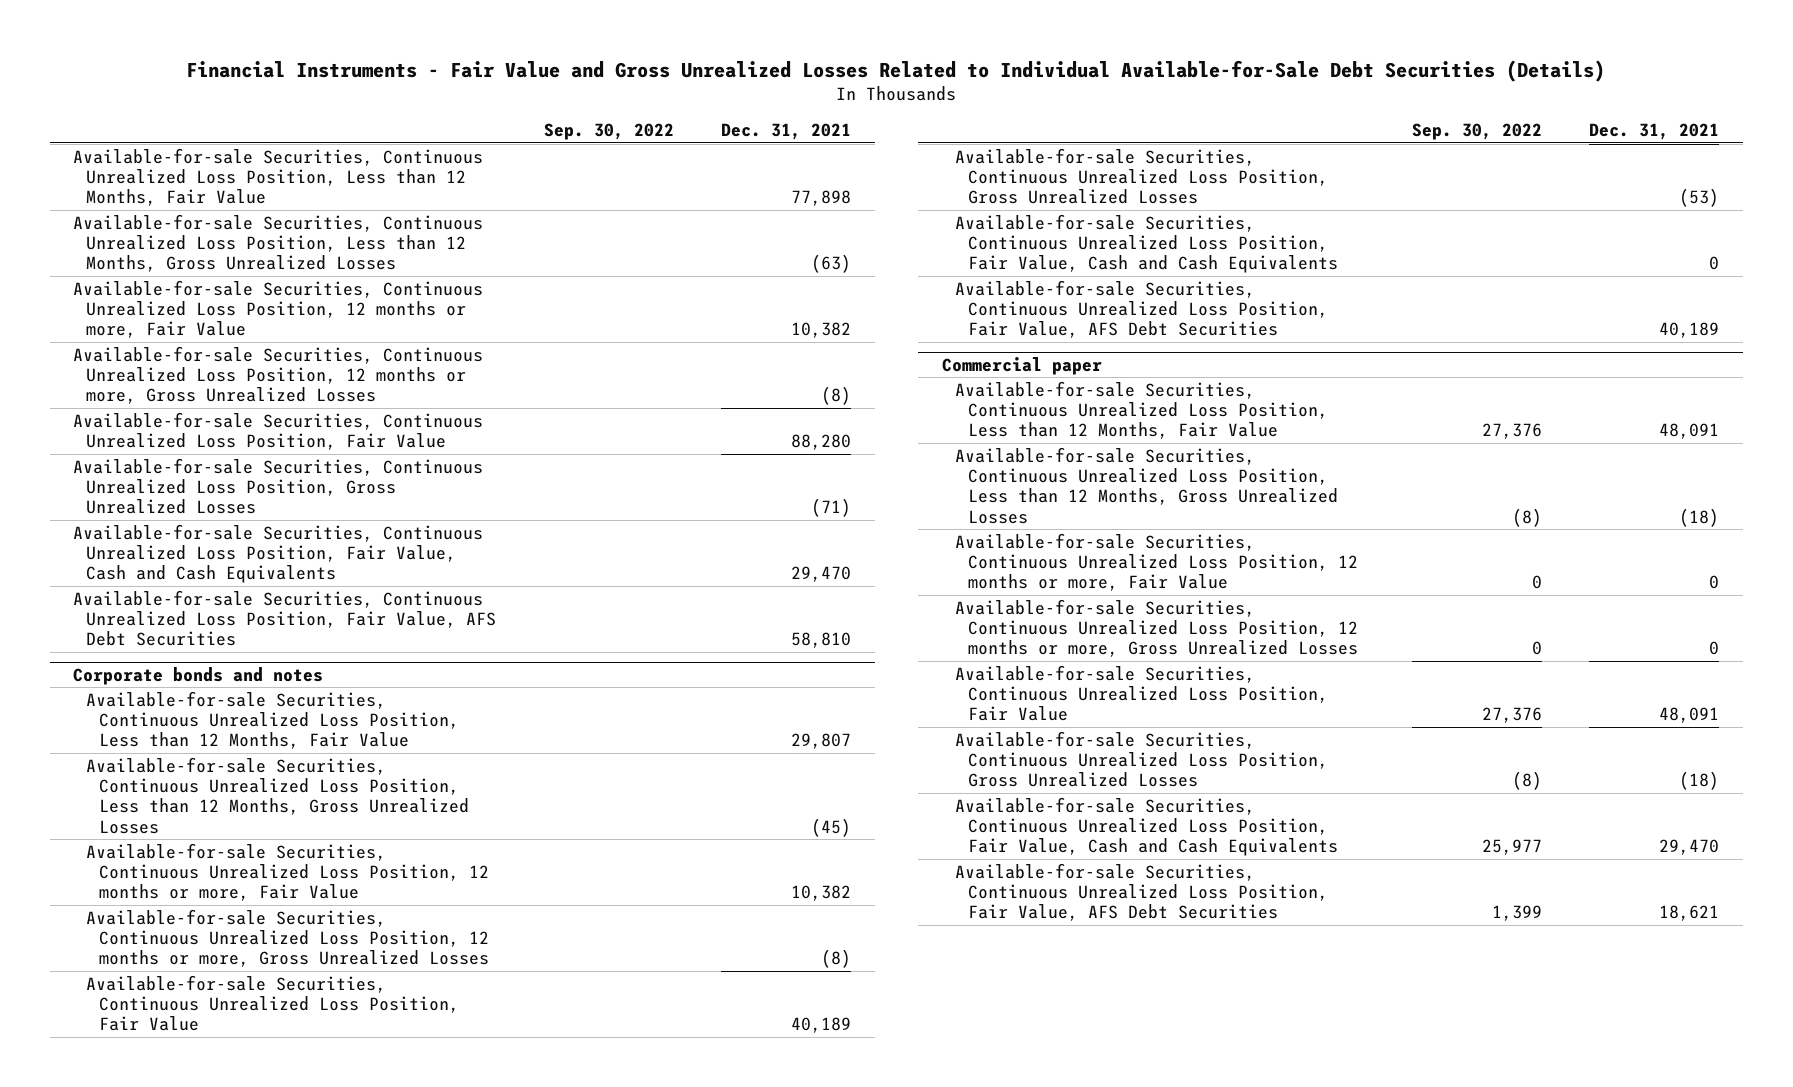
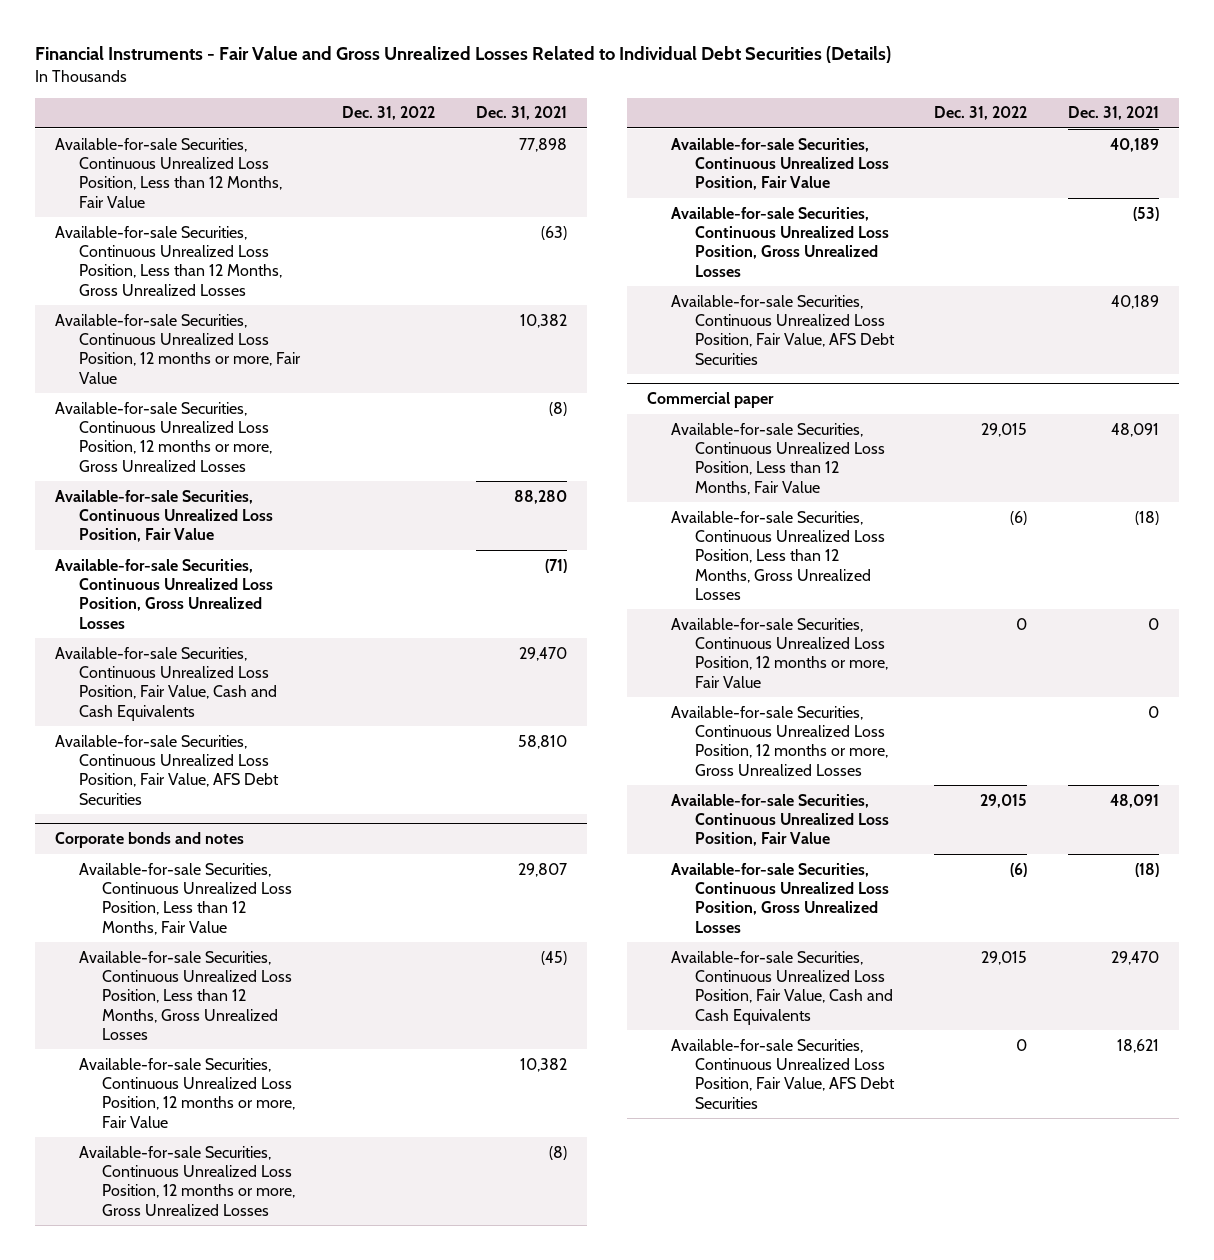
[186,59,1606,82] Financial Instruments - Fair Value and Gross Unrealized Losses Related to Individual Available-for-Sale Debt Securities (Details) -> [34,45,891,63] Financial Instruments - Fair Value and Gross Unrealized Losses Related to Individual Debt Securities (Details)
[543,123,674,141] Sep. 30, 2022 -> none
none -> [342,106,436,121] Dec. 31, 2022
[954,213,1338,274] Available-for-sale Securities, Continuous Unrealized Loss Position, Fair Value, Cash and Cash Equivalents -> none

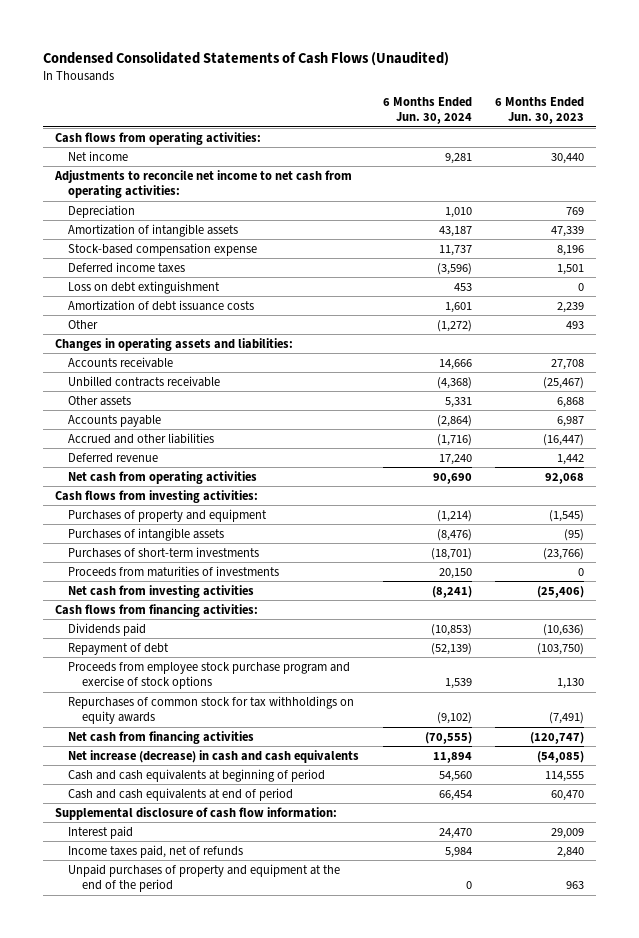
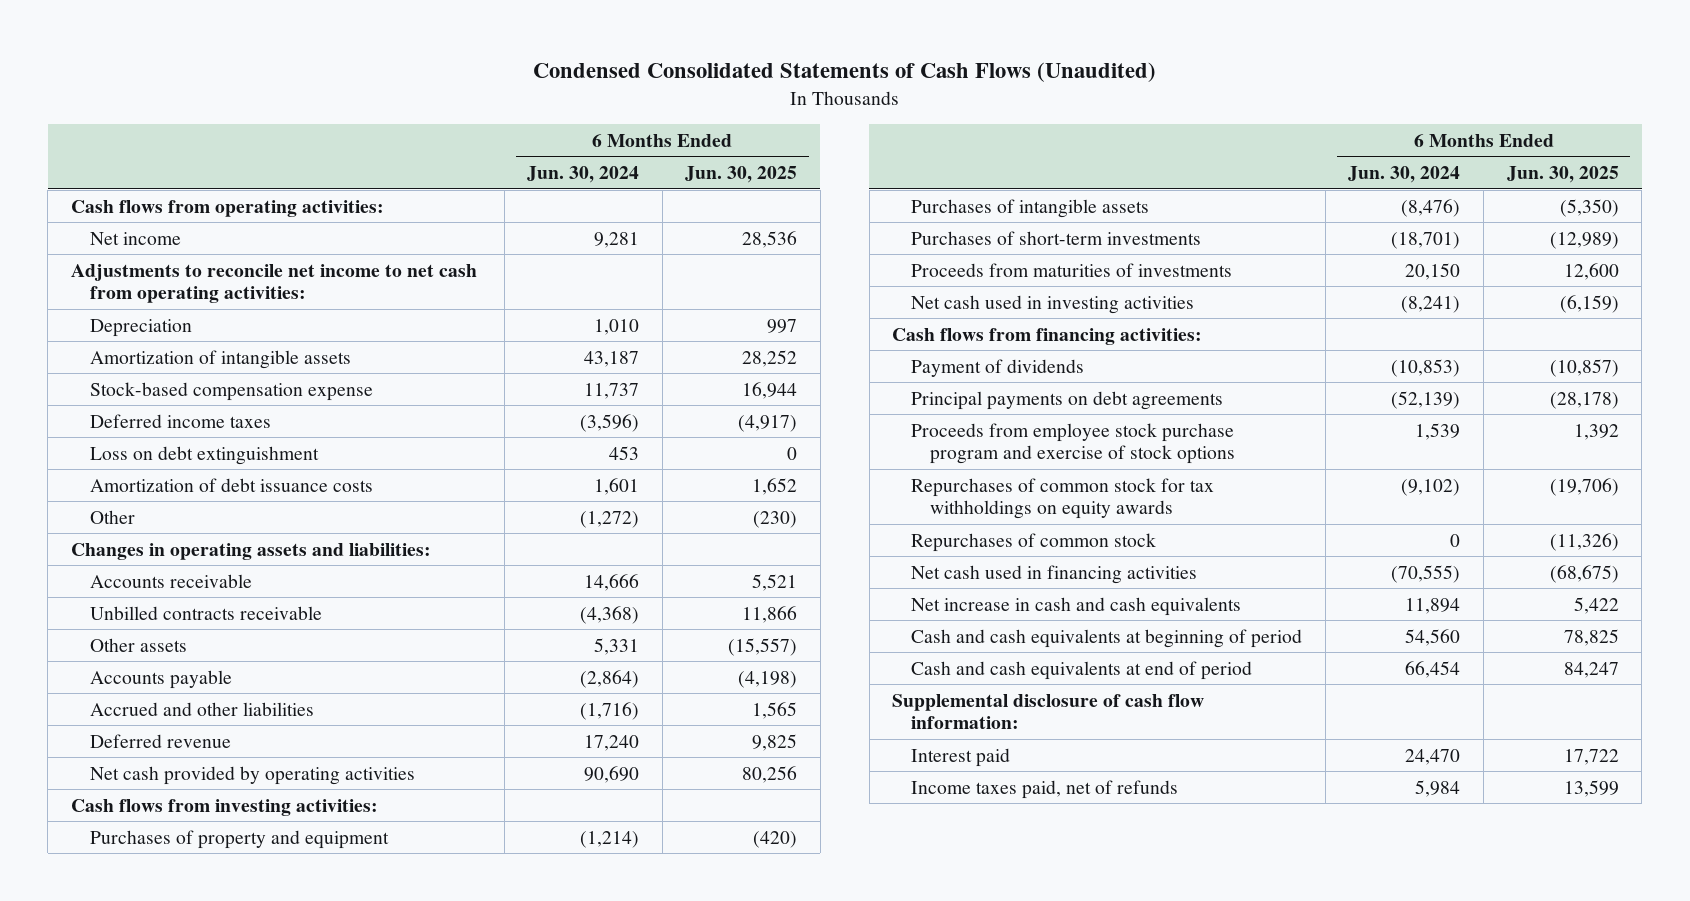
[495,97,585,125] 6 Months Ended Jun. 30, 2023 -> none
none -> [685,165,798,183] Jun. 30, 2025
[68,470,258,484] Net cash from operating activities -> [89,765,415,785] Net cash provided by operating activities
[68,584,255,598] Net cash from investing activities -> [911,294,1195,314] Net cash used in investing activities
[68,622,147,636] Dividends paid -> [911,358,1085,377] Payment of dividends
[68,642,170,655] Repayment of debt -> [911,390,1224,410] Principal payments on debt agreements
none -> [911,532,1157,552] Repurchases of common stock
[68,730,255,744] Net cash from financing activities -> [911,564,1198,584] Net cash used in financing activities
[68,749,360,763] Net increase (decrease) in cash and cash equivalents -> [911,596,1242,616] Net increase in cash and cash equivalents
[68,863,341,893] Unpaid purchases of property and equipment at the end of the period -> none

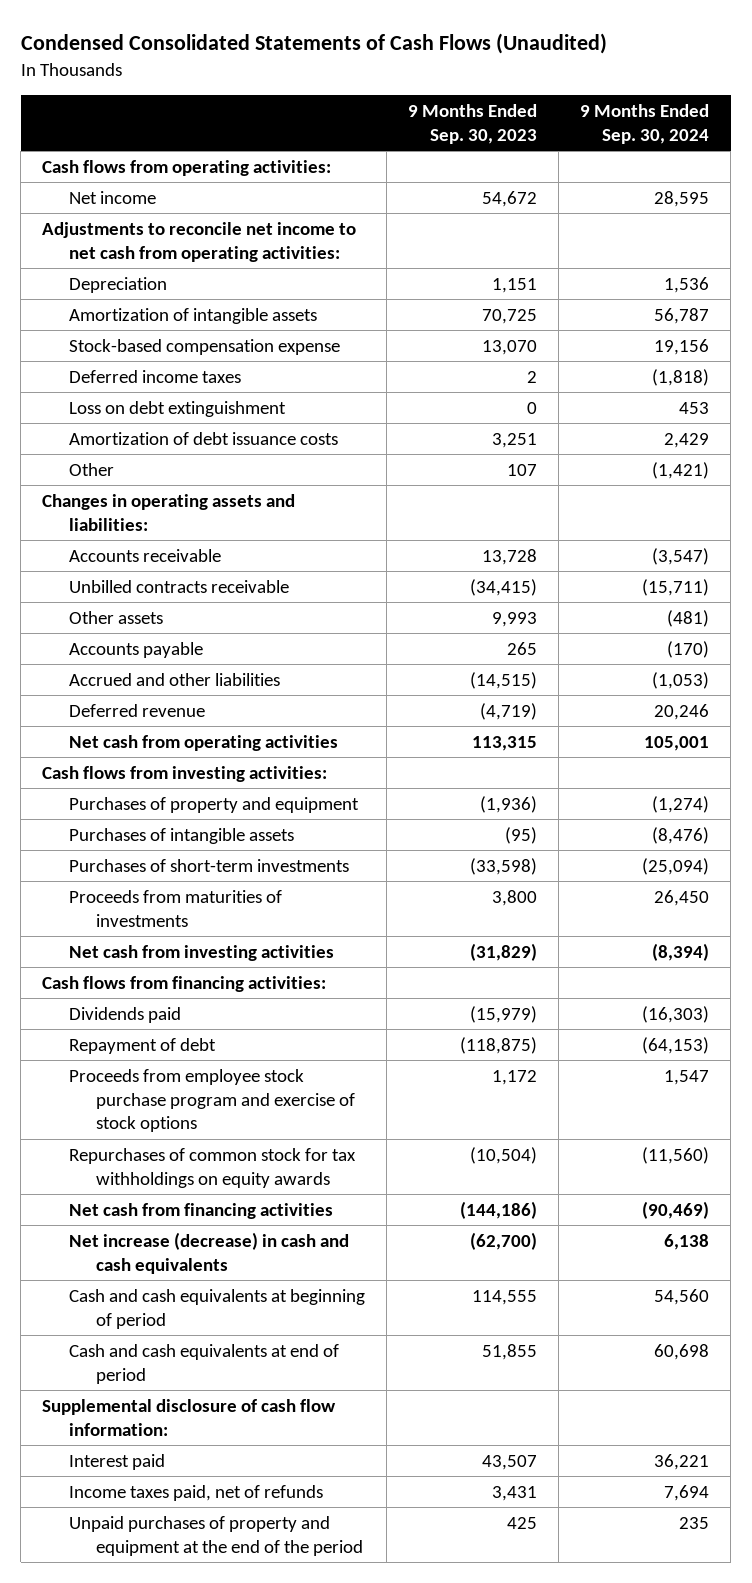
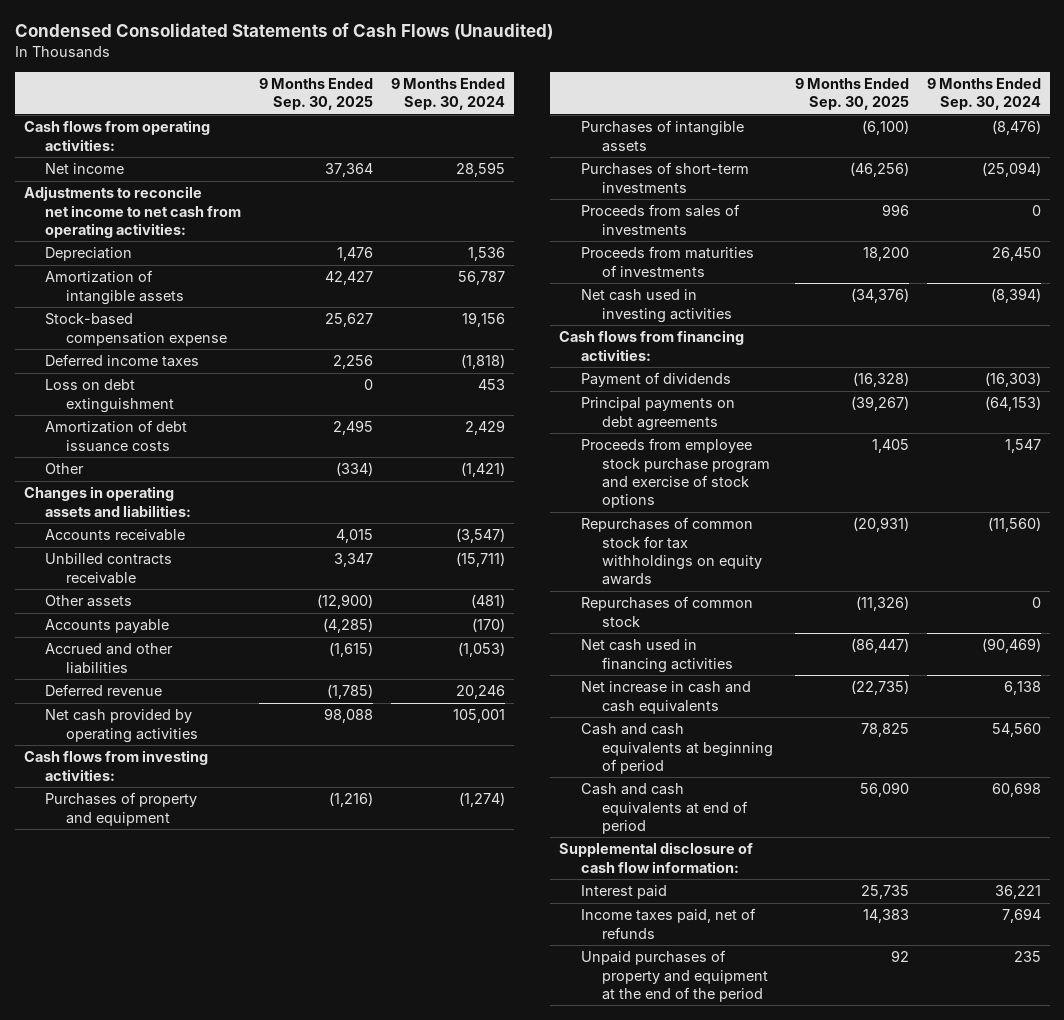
[408,103,538,144] 9 Months Ended Sep. 30, 2023 -> none
none -> [258,77,373,111] 9 Months Ended Sep. 30, 2025
[68,734,338,751] Net cash from operating activities -> [44,709,198,743] Net cash provided by operating activities
none -> [580,204,740,235] Proceeds from sales of investments
[68,944,334,961] Net cash from investing activities -> [580,289,732,323] Net cash used in investing activities
[68,1006,181,1023] Dividends paid -> [580,372,731,388] Payment of dividends
[68,1037,216,1054] Repayment of debt -> [580,397,735,431] Principal payments on debt agreements
none -> [580,596,753,627] Repurchases of common stock
[68,1202,333,1219] Net cash from financing activities -> [580,639,733,673] Net cash used in financing activities
[68,1231,349,1274] Net increase (decrease) in cash and cash equivalents -> [580,681,751,714] Net increase in cash and cash equivalents

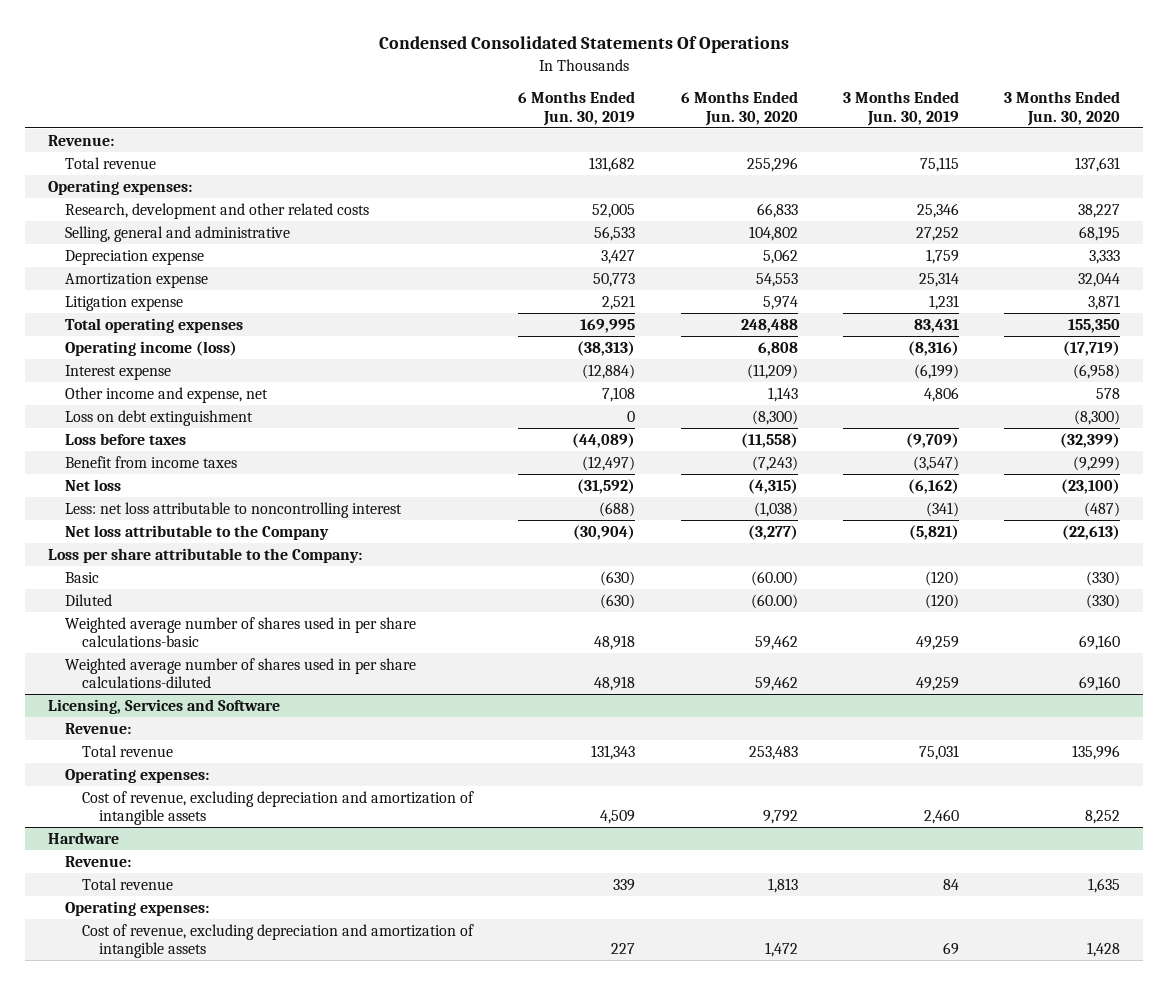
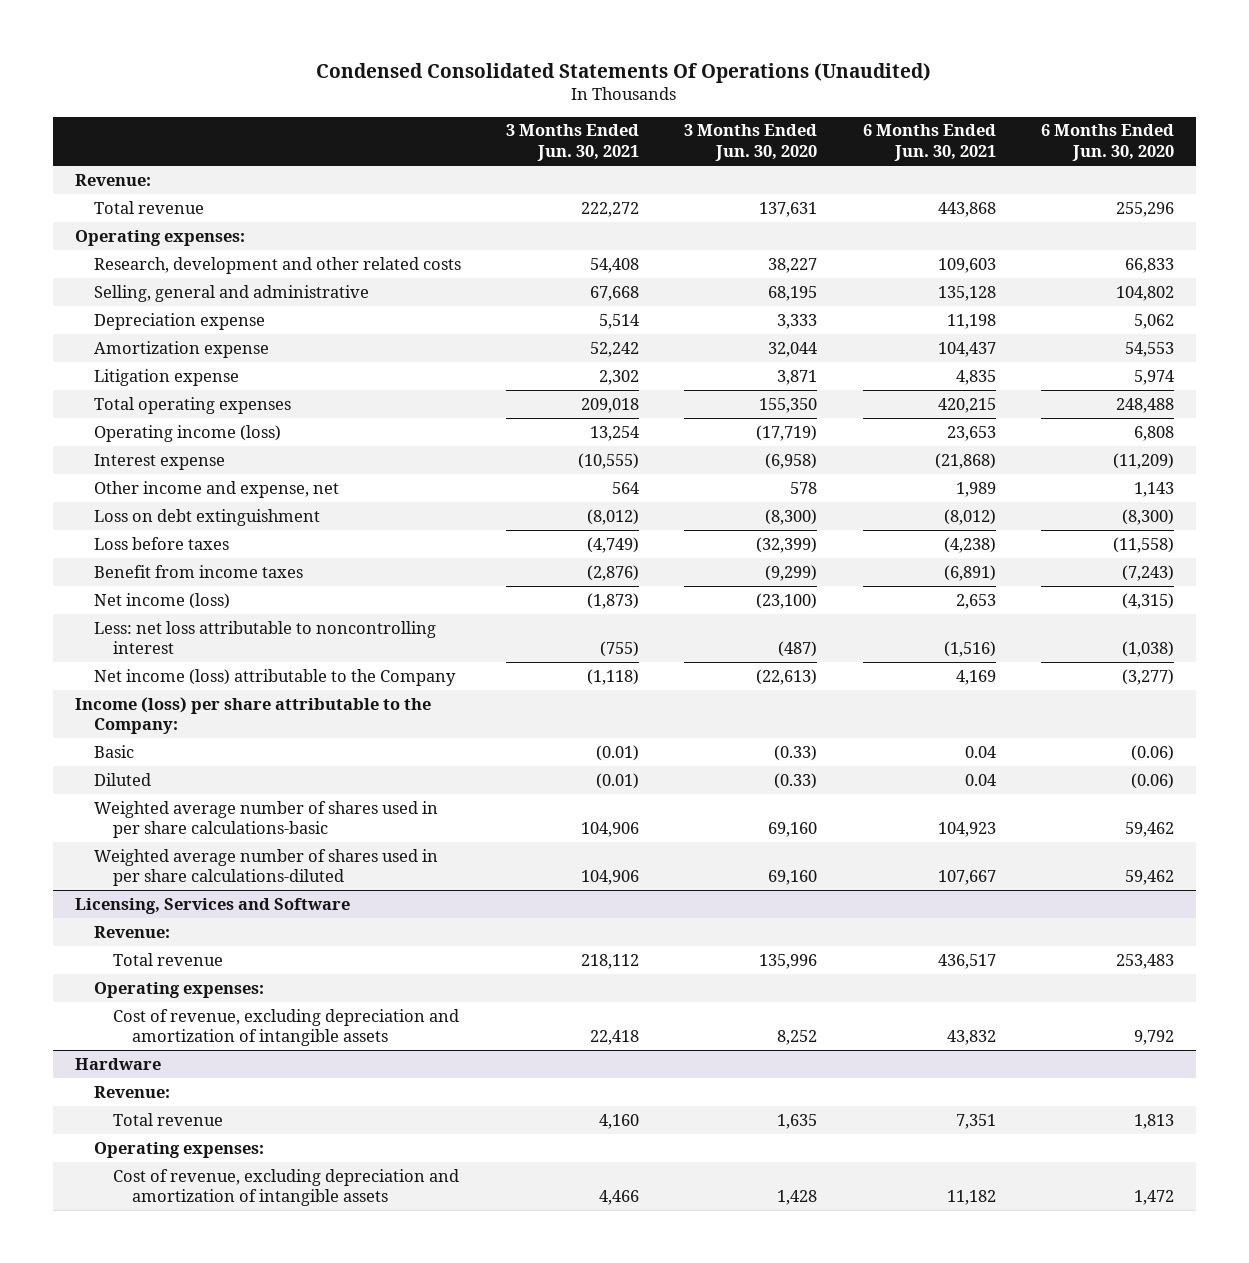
[378,36,789,54] Condensed Consolidated Statements Of Operations -> [316,63,932,84] Condensed Consolidated Statements Of Operations (Unaudited)
[518,90,636,126] 6 Months Ended Jun. 30, 2019 -> none
[842,90,959,126] 3 Months Ended Jun. 30, 2019 -> none
none -> [506,124,640,162] 3 Months Ended Jun. 30, 2021
none -> [862,124,996,162] 6 Months Ended Jun. 30, 2021
[64,478,121,491] Net loss -> [93,592,230,609] Net income (loss)
[64,524,329,540] Net loss attributable to the Company -> [93,668,456,686] Net income (loss) attributable to the Company
[47,547,362,563] Loss per share attributable to the Company: -> [75,696,432,735] Income (loss) per share attributable to the Company:
[750,570,798,586] (60.00) -> [1130,744,1174,761] (0.06)
[1085,570,1120,586] (330) -> [774,744,818,761] (0.33)
[750,593,798,609] (60.00) -> [1130,772,1174,789] (0.06)
[1085,593,1120,609] (330) -> [774,772,818,789] (0.33)

